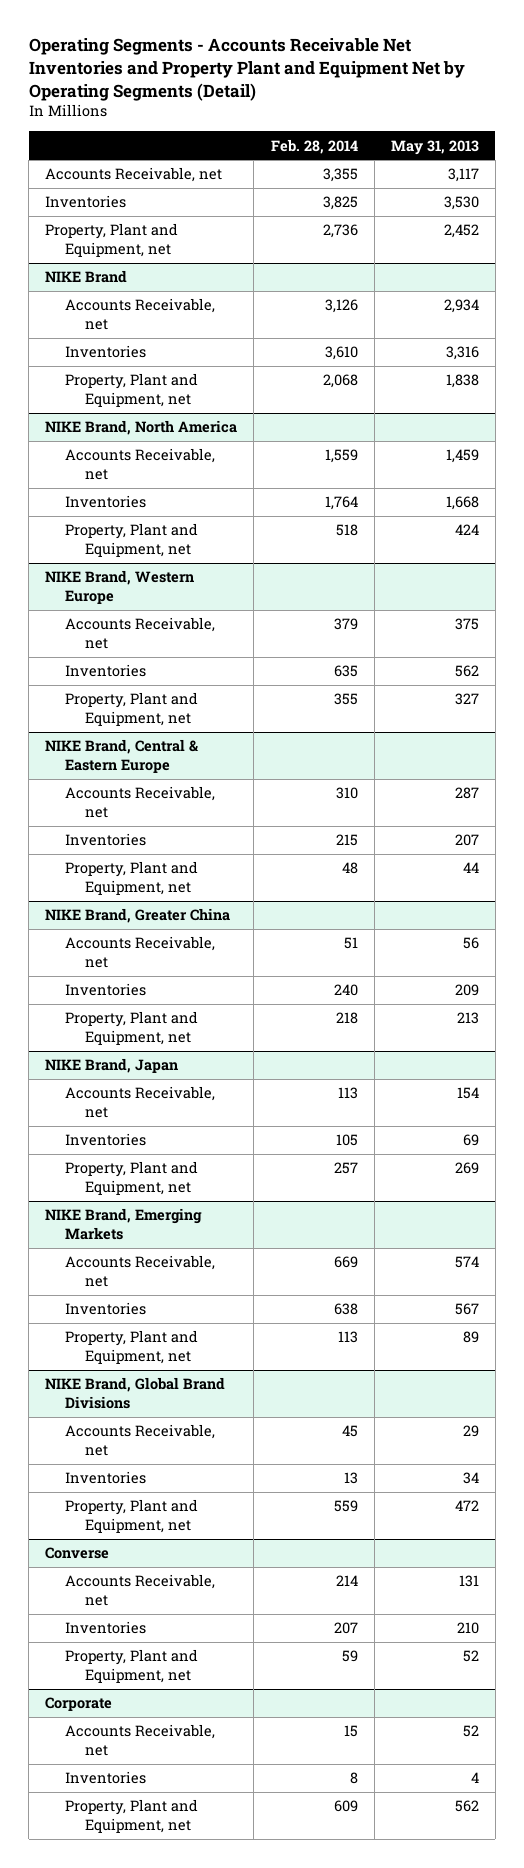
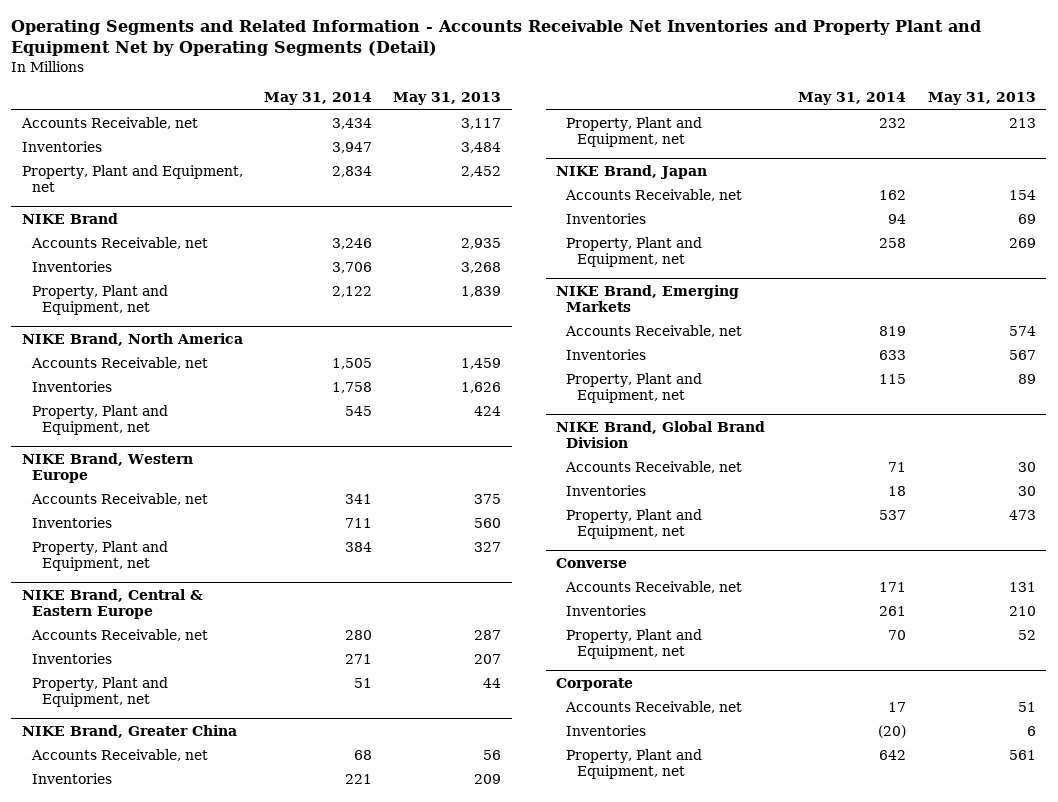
[28,38,465,101] Operating Segments - Accounts Receivable Net Inventories and Property Plant and Equipment Net by Operating Segments (Detail) -> [11,20,982,57] Operating Segments and Related Information - Accounts Receivable Net Inventories and Property Plant and Equipment Net by Operating Segments (Detail)
[270,138,358,154] Feb. 28, 2014 -> none
none -> [264,92,373,106] May 31, 2014
[443,196,479,211] 3,530 -> [461,142,502,154] 3,484
[443,299,479,314] 2,934 -> [461,238,502,250] 2,935
[445,346,479,361] 3,316 -> [461,262,502,274] 3,268
[445,374,479,389] 1,838 -> [461,286,502,298] 1,839
[445,496,479,511] 1,668 -> [461,382,502,394] 1,626
[454,665,479,678] 562 -> [474,518,502,529] 560
[45,1377,226,1409] NIKE Brand, Global Brand Divisions -> [556,421,766,449] NIKE Brand, Global Brand Division
[462,1425,479,1438] 29 -> [1017,462,1036,473] 30
[462,1472,479,1485] 34 -> [1017,486,1036,497] 30
[454,1500,479,1512] 472 -> [1008,510,1036,521] 473
[462,1725,479,1738] 52 -> [1017,702,1036,713] 51
[470,1772,479,1784] 4 -> [1026,726,1036,737] 6
[454,1800,479,1813] 562 -> [1008,750,1036,761] 561

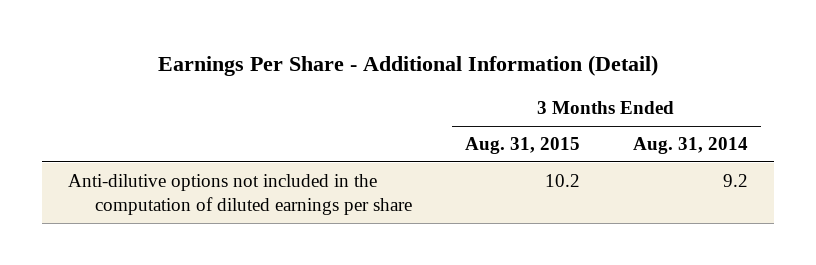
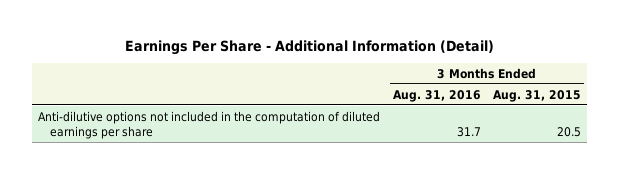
[632,137,748,155] Aug. 31, 2014 -> none
none -> [392,89,481,102] Aug. 31, 2016
[544,174,580,188] 10.2 -> [557,126,582,137] 20.5

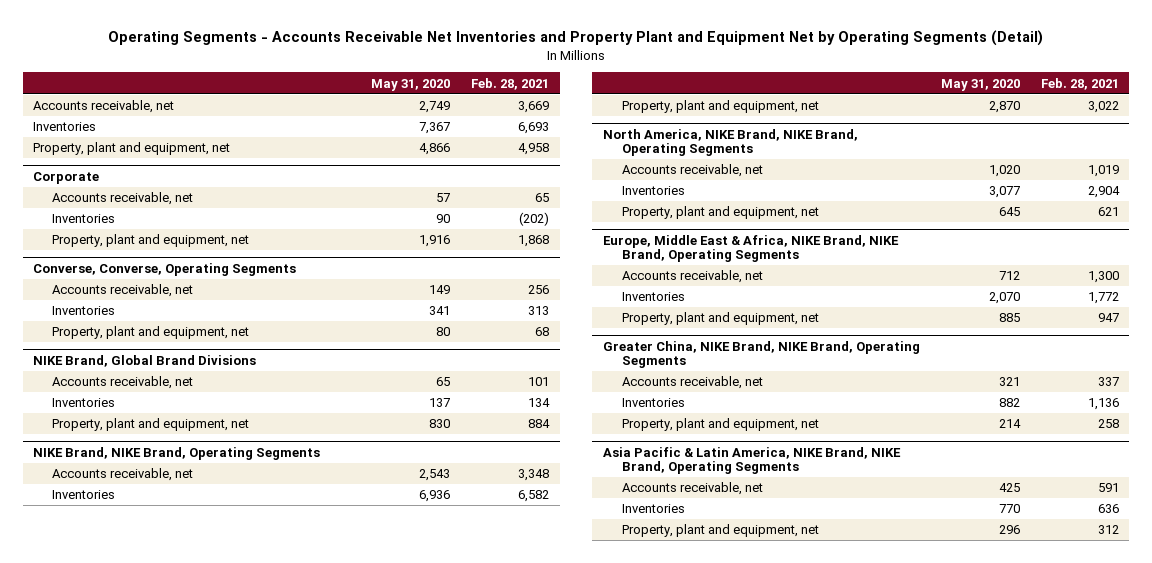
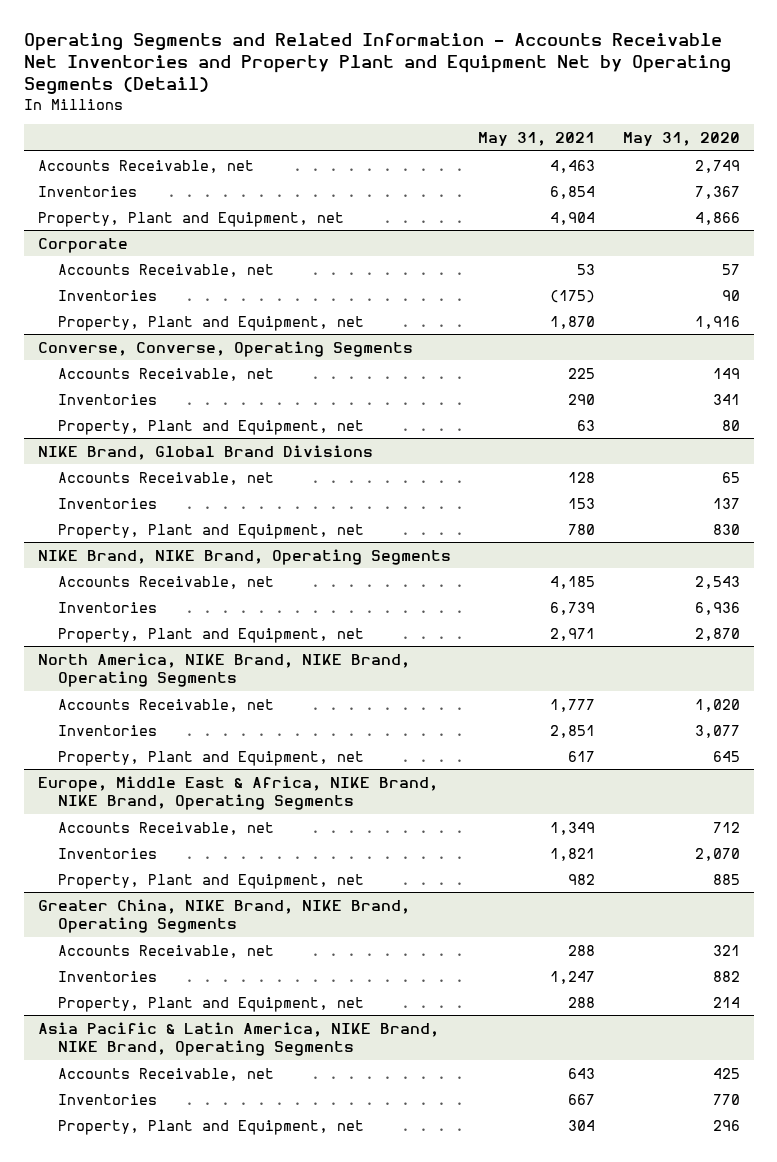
[107,30,1043,47] Operating Segments - Accounts Receivable Net Inventories and Property Plant and Equipment Net by Operating Segments (Detail) -> [23,32,731,95] Operating Segments and Related Information - Accounts Receivable Net Inventories and Property Plant and Equipment Net by Operating Segments (Detail)
[471,77,550,90] Feb. 28, 2021 -> none
none -> [478,131,596,146] May 31, 2021
[33,100,175,114] Accounts receivable, net -> [37,159,254,173] Accounts Receivable, net
[33,142,231,156] Property, plant and equipment, net -> [37,211,344,227] Property, Plant and Equipment, net
[52,192,194,206] Accounts receivable, net -> [58,263,275,277] Accounts Receivable, net
[52,234,250,248] Property, plant and equipment, net -> [58,315,365,331] Property, Plant and Equipment, net
[52,284,194,298] Accounts receivable, net -> [58,367,275,381] Accounts Receivable, net
[52,326,250,340] Property, plant and equipment, net -> [58,419,365,435] Property, Plant and Equipment, net
[52,376,194,390] Accounts receivable, net -> [58,471,275,485] Accounts Receivable, net
[52,418,250,432] Property, plant and equipment, net -> [58,523,365,539] Property, Plant and Equipment, net
[52,468,194,482] Accounts receivable, net -> [58,575,275,589] Accounts Receivable, net
[621,100,819,114] Property, plant and equipment, net -> [58,627,365,643] Property, Plant and Equipment, net
[621,164,763,178] Accounts receivable, net -> [58,698,275,712] Accounts Receivable, net
[621,206,819,220] Property, plant and equipment, net -> [58,750,365,766] Property, Plant and Equipment, net
[621,270,763,284] Accounts receivable, net -> [58,821,275,835] Accounts Receivable, net
[621,312,819,326] Property, plant and equipment, net -> [58,873,365,889] Property, Plant and Equipment, net
[621,376,763,390] Accounts receivable, net -> [58,944,275,958] Accounts Receivable, net
[621,418,819,432] Property, plant and equipment, net -> [58,996,365,1012] Property, Plant and Equipment, net
[621,482,763,496] Accounts receivable, net -> [58,1067,275,1081] Accounts Receivable, net
[621,524,819,538] Property, plant and equipment, net -> [58,1119,365,1135] Property, Plant and Equipment, net

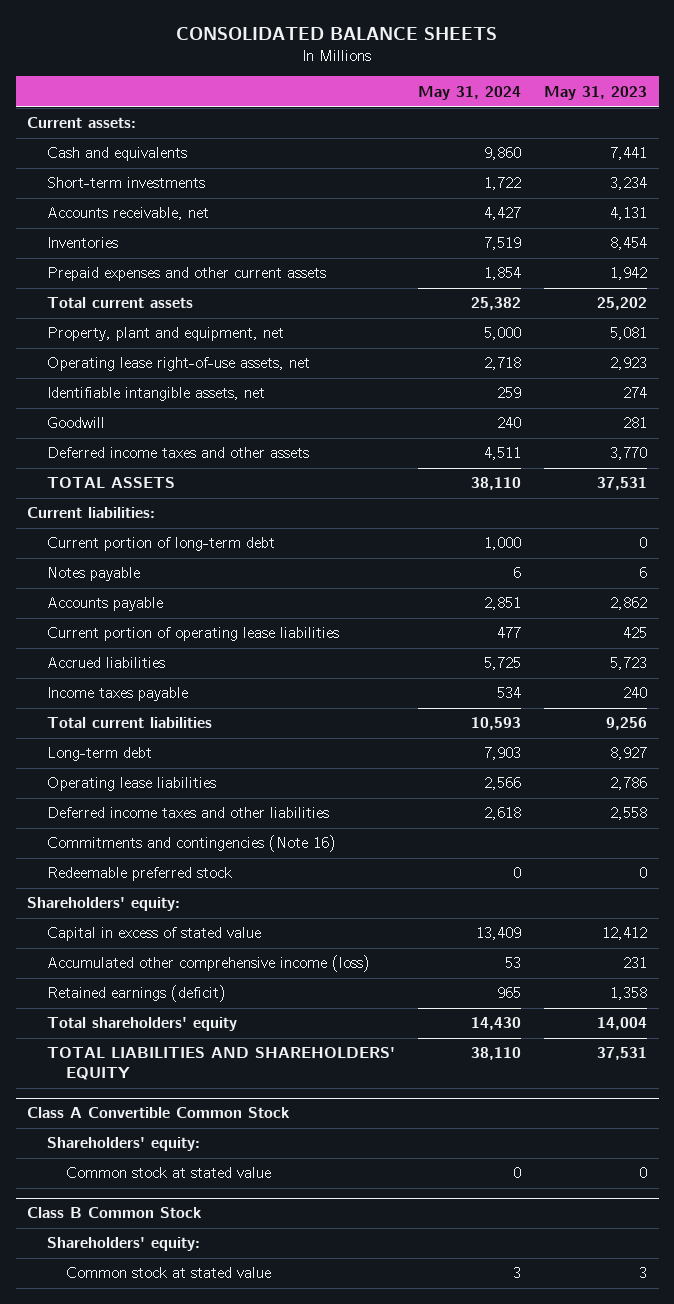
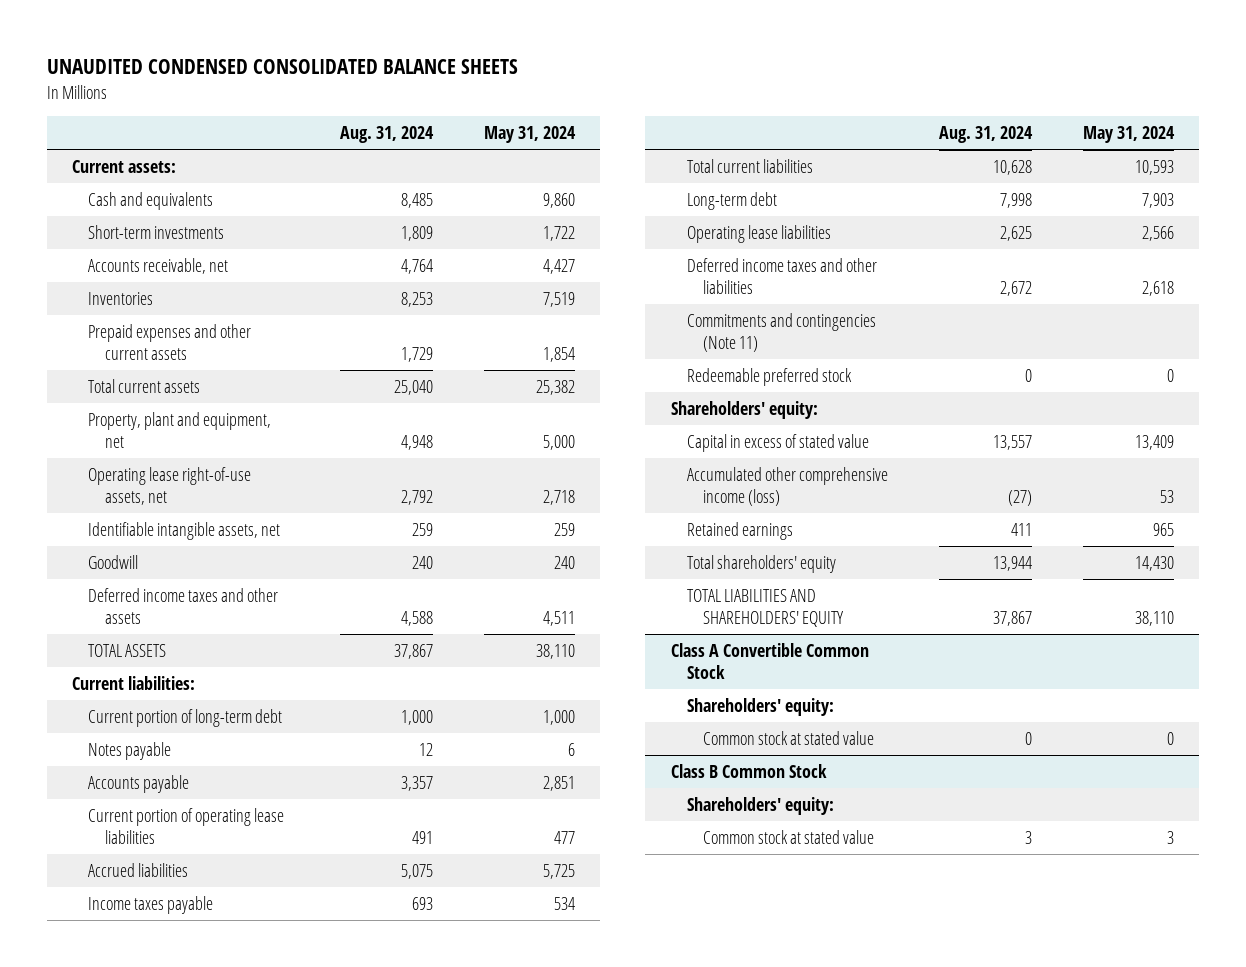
[176,26,498,40] CONSOLIDATED BALANCE SHEETS -> [46,59,518,75] UNAUDITED CONDENSED CONSOLIDATED BALANCE SHEETS
[543,85,647,100] May 31, 2023 -> none
none -> [340,126,435,144] Aug. 31, 2024
[46,835,336,853] Commitments and contingencies (Note 16) -> [686,312,876,352] Commitments and contingencies (Note 11)
[46,985,226,1003] Retained earnings (deficit) -> [686,521,793,540] Retained earnings

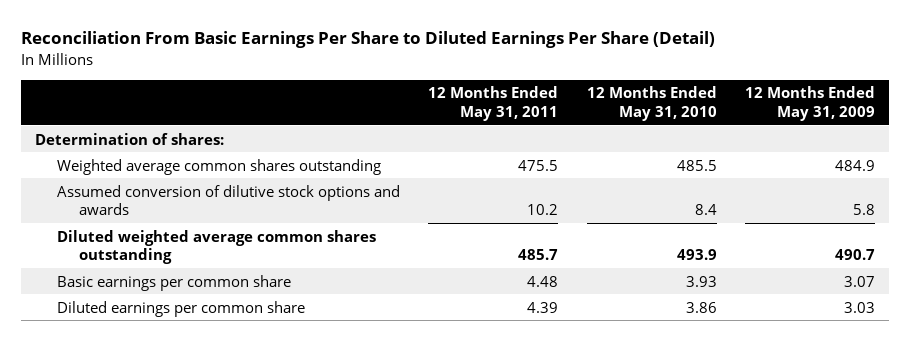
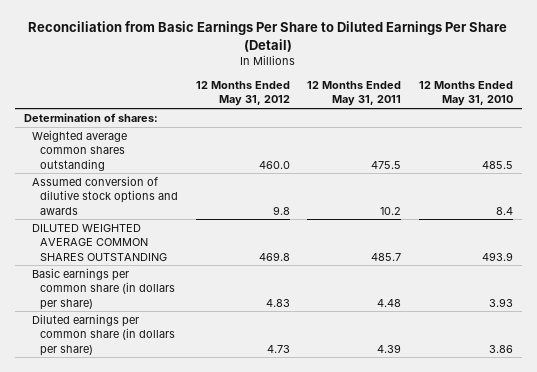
[21,31,716,49] Reconciliation From Basic Earnings Per Share to Diluted Earnings Per Share (Detail) -> [28,21,508,52] Reconciliation from Basic Earnings Per Share to Diluted Earnings Per Share (Detail)
[744,86,875,121] 12 Months Ended May 31, 2009 -> none
none -> [195,80,290,107] 12 Months Ended May 31, 2012
[57,229,377,265] Diluted weighted average common shares outstanding -> [32,223,168,261] DILUTED WEIGHTED AVERAGE COMMON SHARES OUTSTANDING
[57,274,292,291] Basic earnings per common share -> [32,267,176,310] Basic earnings per common share (in dollars per share)
[57,300,306,317] Diluted earnings per common share -> [32,313,176,356] Diluted earnings per common share (in dollars per share)

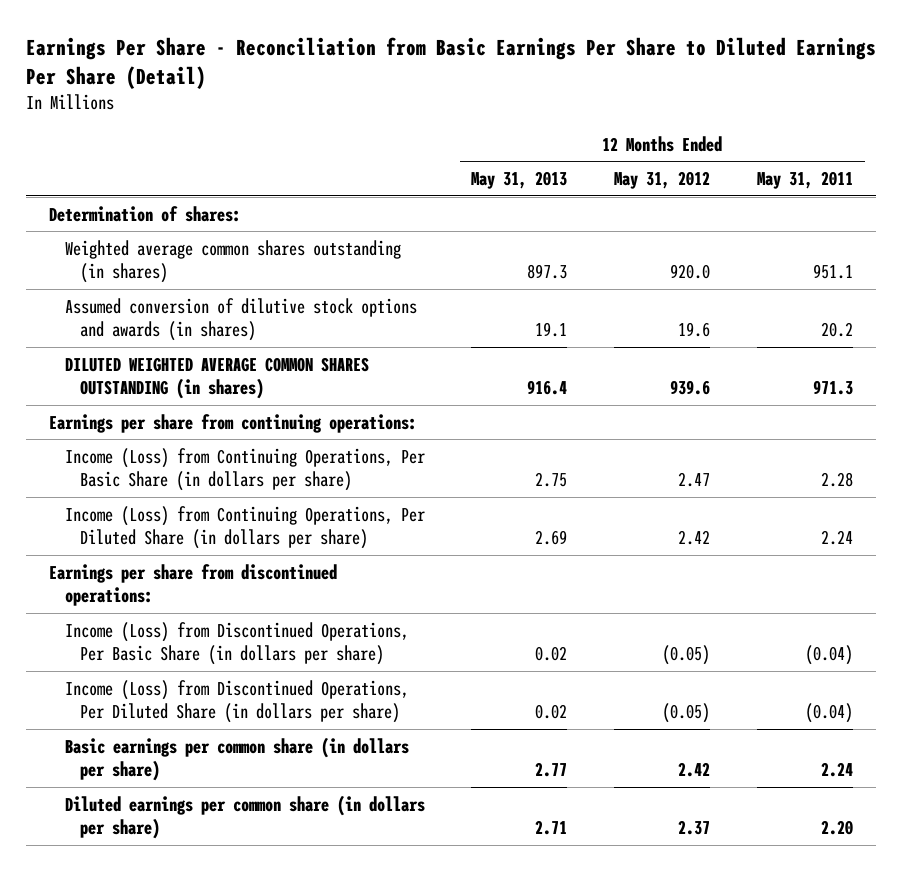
[28,21,508,52] Reconciliation from Basic Earnings Per Share to Diluted Earnings Per Share (Detail) -> [25,36,876,89] Earnings Per Share - Reconciliation from Basic Earnings Per Share to Diluted Earnings Per Share (Detail)
[418,80,513,107] 12 Months Ended May 31, 2010 -> none
none -> [471,171,568,190] May 31, 2013
[32,129,128,171] Weighted average common shares outstanding -> [64,239,401,283] Weighted average common shares outstanding (in shares)
[258,160,290,169] 460.0 -> [670,263,711,279] 920.0
[371,160,402,169] 475.5 -> [813,263,854,279] 951.1
[32,175,179,215] Assumed conversion of dilutive stock options and awards -> [64,297,417,341] Assumed conversion of dilutive stock options and awards (in shares)
[272,205,290,215] 9.8 -> [678,321,711,337] 19.6
[380,206,402,215] 10.2 -> [821,321,854,337] 20.2
[32,223,168,261] DILUTED WEIGHTED AVERAGE COMMON SHARES OUTSTANDING -> [64,356,369,399] DILUTED WEIGHTED AVERAGE COMMON SHARES OUTSTANDING (in shares)
[258,251,290,261] 469.8 -> [670,379,711,395] 939.6
[371,252,402,261] 485.7 -> [813,379,854,395] 971.3
none -> [49,413,418,433] Earnings per share from continuing operations:
none -> [64,447,425,491] Income (Loss) from Continuing Operations, Per Basic Share (in dollars per share)
none -> [64,505,425,549] Income (Loss) from Continuing Operations, Per Diluted Share (in dollars per share)
none -> [49,563,338,606] Earnings per share from discontinued operations:
none -> [64,621,409,665] Income (Loss) from Discontinued Operations, Per Basic Share (in dollars per share)
none -> [64,679,409,723] Income (Loss) from Discontinued Operations, Per Diluted Share (in dollars per share)
[265,298,290,307] 4.83 -> [678,761,711,777] 2.42
[377,298,402,307] 4.48 -> [821,761,854,777] 2.24
[266,344,290,353] 4.73 -> [678,819,711,835] 2.37
[377,343,402,353] 4.39 -> [821,819,854,835] 2.20

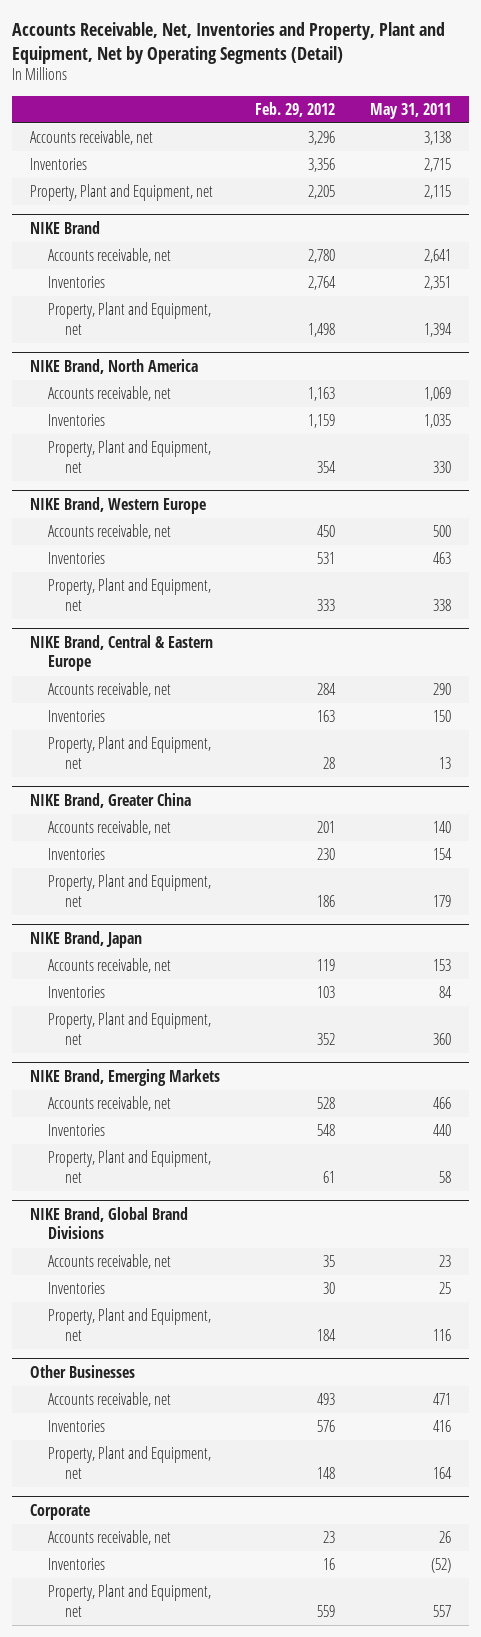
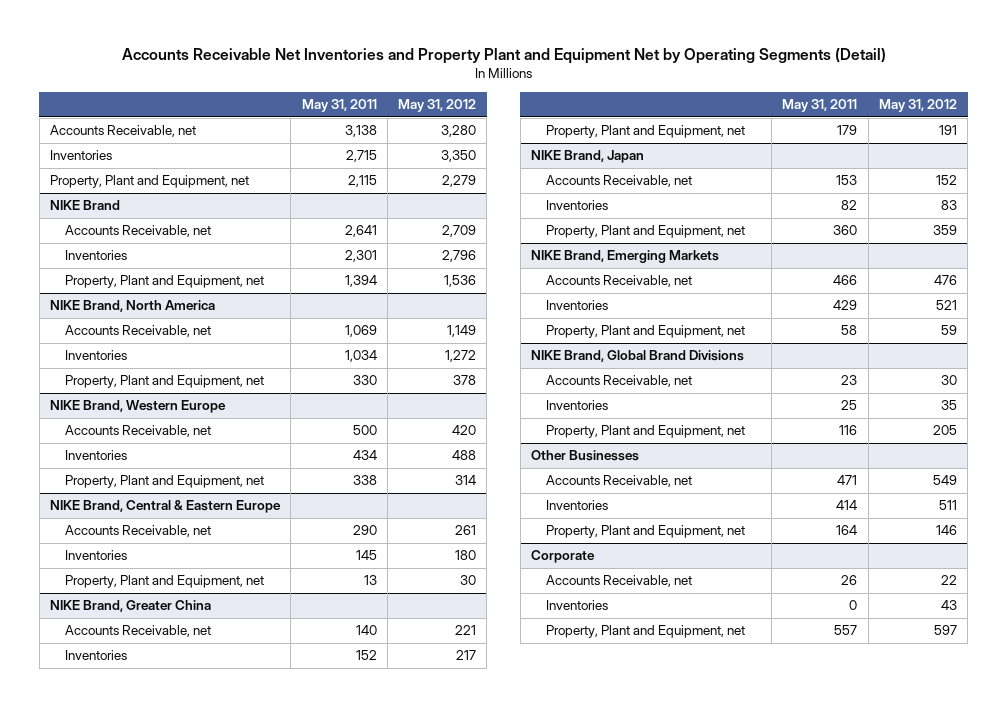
[12,22,446,64] Accounts Receivable, Net, Inventories and Property, Plant and Equipment, Net by Operating Segments (Detail) -> [121,48,886,65] Accounts Receivable Net Inventories and Property Plant and Equipment Net by Operating Segments (Detail)
[255,101,336,117] Feb. 29, 2012 -> none
none -> [398,99,477,113] May 31, 2012
[29,129,153,145] Accounts receivable, net -> [50,125,197,138] Accounts Receivable, net
[47,247,171,263] Accounts receivable, net -> [65,225,212,238] Accounts Receivable, net
[424,275,452,290] 2,351 -> [344,250,377,263] 2,301
[47,385,171,401] Accounts receivable, net -> [65,325,212,338] Accounts Receivable, net
[424,413,452,428] 1,035 -> [344,350,377,363] 1,034
[47,523,171,539] Accounts receivable, net -> [65,425,212,438] Accounts Receivable, net
[433,551,452,564] 463 -> [352,450,377,461] 434
[47,681,171,697] Accounts receivable, net -> [65,525,212,538] Accounts Receivable, net
[433,709,452,722] 150 -> [355,550,377,561] 145
[47,819,171,835] Accounts receivable, net -> [65,625,212,638] Accounts Receivable, net
[433,847,453,860] 154 -> [355,650,377,661] 152
[47,957,171,973] Accounts receivable, net -> [546,175,693,188] Accounts Receivable, net
[439,985,453,998] 84 -> [841,200,858,211] 82
[47,1095,171,1111] Accounts receivable, net -> [546,275,693,288] Accounts Receivable, net
[433,1123,452,1136] 440 -> [833,300,858,311] 429
[47,1253,171,1269] Accounts receivable, net -> [546,375,693,388] Accounts Receivable, net
[47,1391,171,1407] Accounts receivable, net -> [546,475,693,488] Accounts Receivable, net
[433,1419,452,1432] 416 -> [836,500,858,511] 414
[47,1529,171,1545] Accounts receivable, net -> [546,575,693,588] Accounts Receivable, net
[431,1557,452,1573] (52) -> [849,600,858,611] 0

